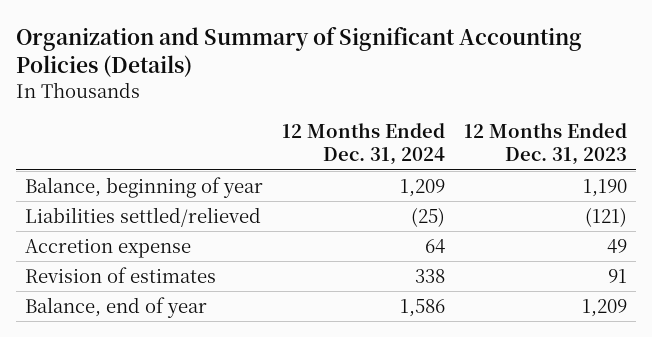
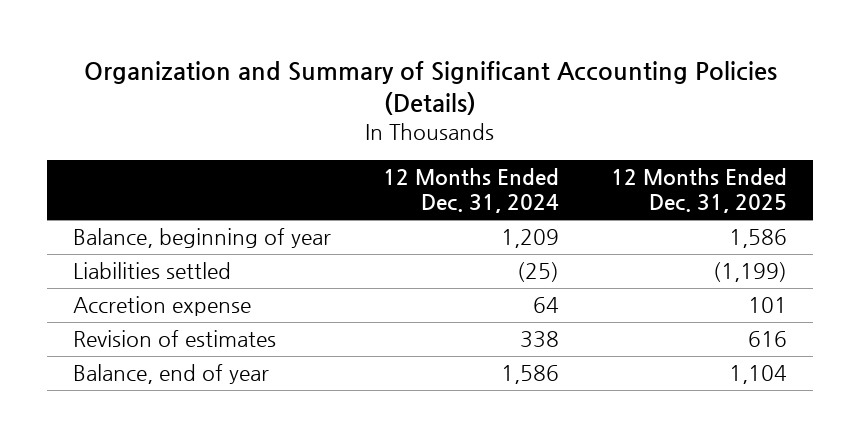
[463,123,627,166] 12 Months Ended Dec. 31, 2023 -> none
none -> [610,167,787,214] 12 Months Ended Dec. 31, 2025
[25,206,262,227] Liabilities settled/relieved -> [73,262,232,280] Liabilities settled

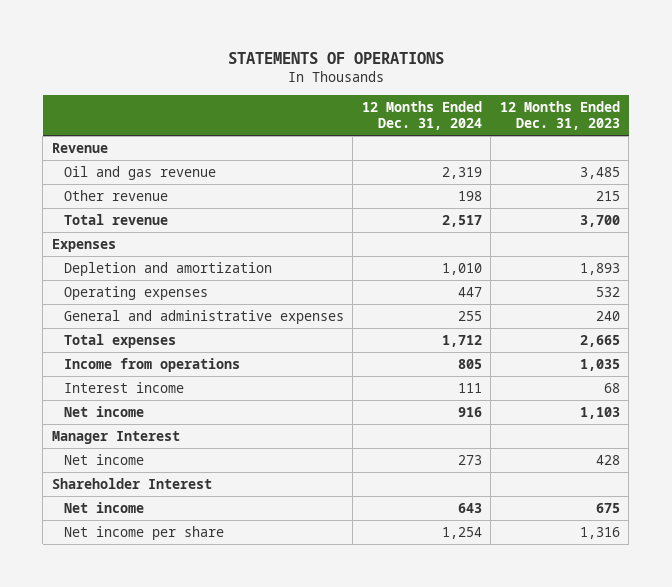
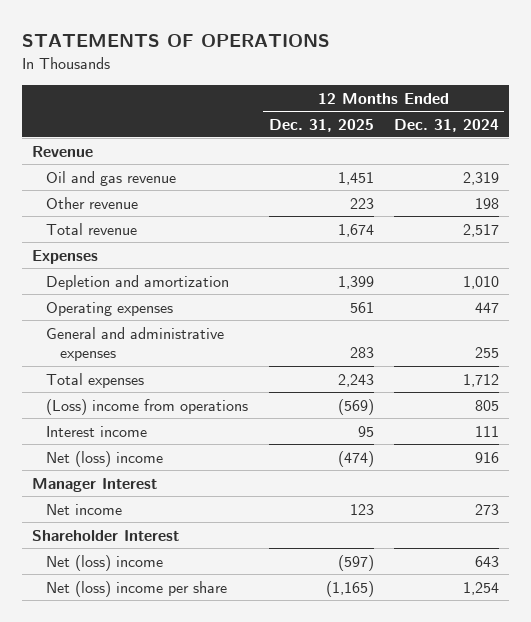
[499,101,620,131] 12 Months Ended Dec. 31, 2023 -> none
none -> [268,118,374,132] Dec. 31, 2025
[63,357,240,372] Income from operations -> [46,398,249,415] (Loss) income from operations
[63,405,144,417] Net income -> [46,450,164,467] Net (loss) income
[63,501,144,513] Net income -> [46,554,164,571] Net (loss) income
[63,525,224,540] Net income per share -> [46,580,228,597] Net (loss) income per share

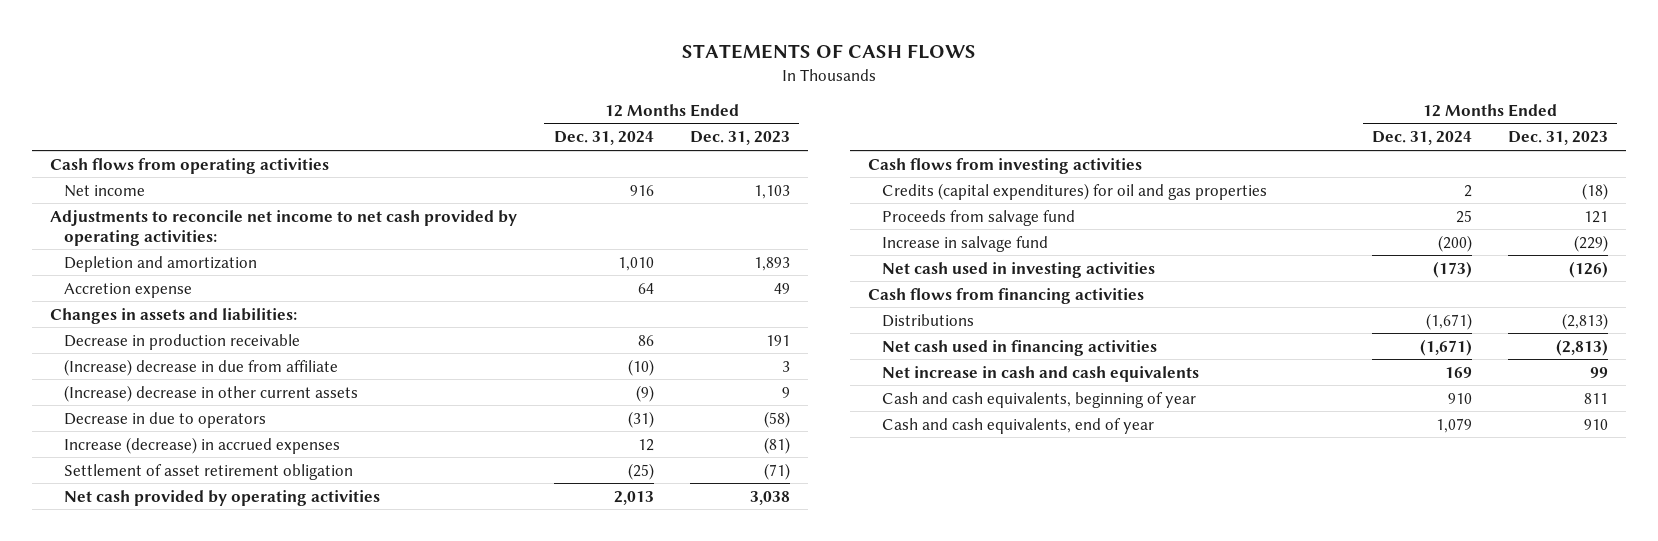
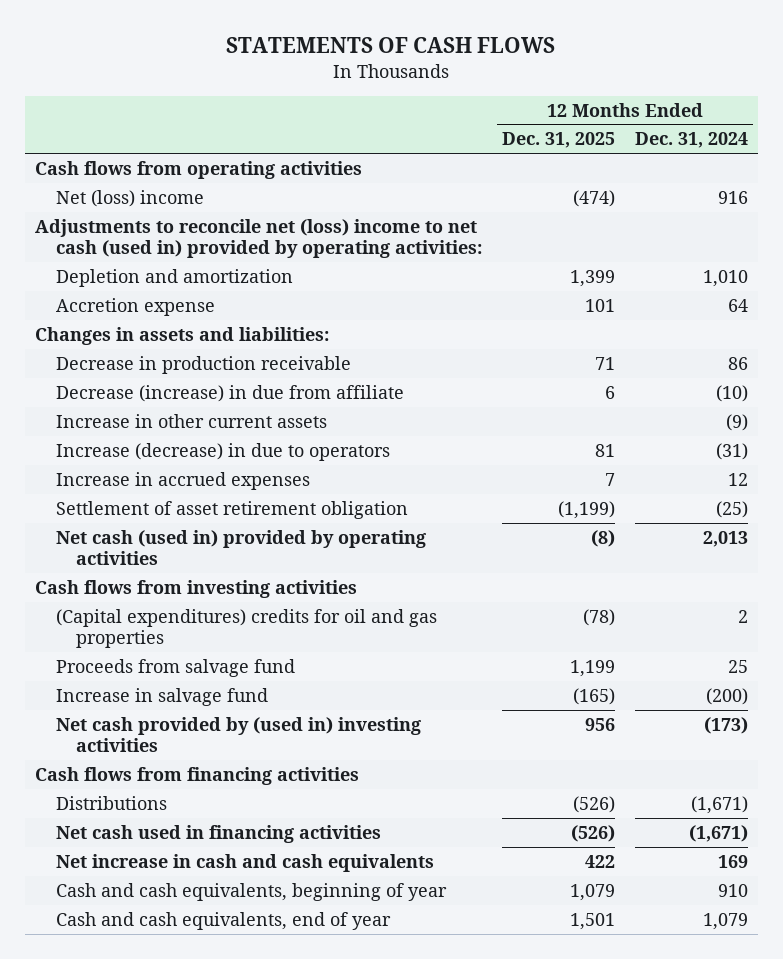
[689,131,790,146] Dec. 31, 2023 -> none
none -> [501,132,615,149] Dec. 31, 2025
[63,184,145,197] Net income -> [55,189,204,207] Net (loss) income
[50,209,518,246] Adjustments to reconcile net income to net cash provided by operating activities: -> [34,218,482,259] Adjustments to reconcile net (loss) income to net cash (used in) provided by operating activities:
[63,358,338,376] (Increase) decrease in due from affiliate -> [55,384,404,402] Decrease (increase) in due from affiliate
[63,384,358,402] (Increase) decrease in other current assets -> [55,413,327,428] Increase in other current assets
[63,411,266,428] Decrease in due to operators -> [55,442,390,461] Increase (decrease) in due to operators
[63,436,340,454] Increase (decrease) in accrued expenses -> [55,471,310,490] Increase in accrued expenses
[63,489,380,506] Net cash provided by operating activities -> [55,529,426,566] Net cash (used in) provided by operating activities
[881,182,1267,200] Credits (capital expenditures) for oil and gas properties -> [55,608,437,649] (Capital expenditures) credits for oil and gas properties
[881,261,1155,278] Net cash used in investing activities -> [55,716,421,753] Net cash provided by (used in) investing activities

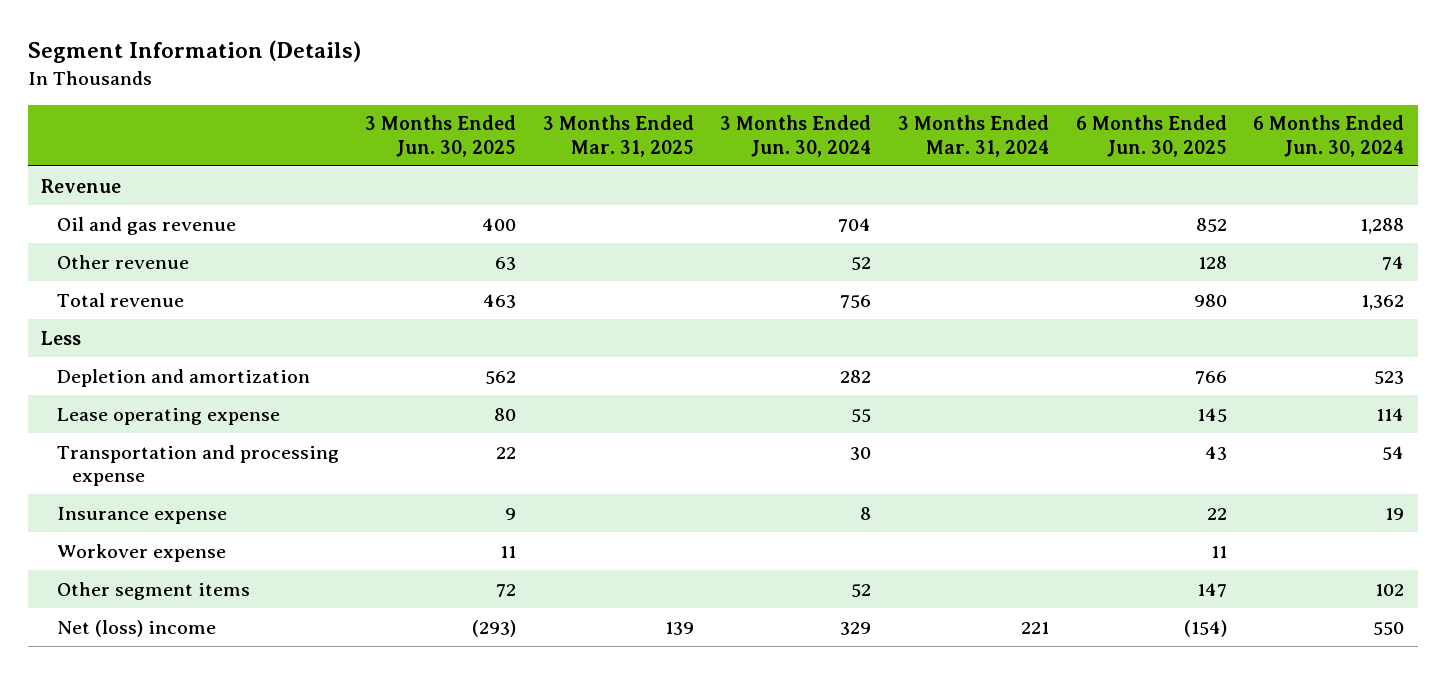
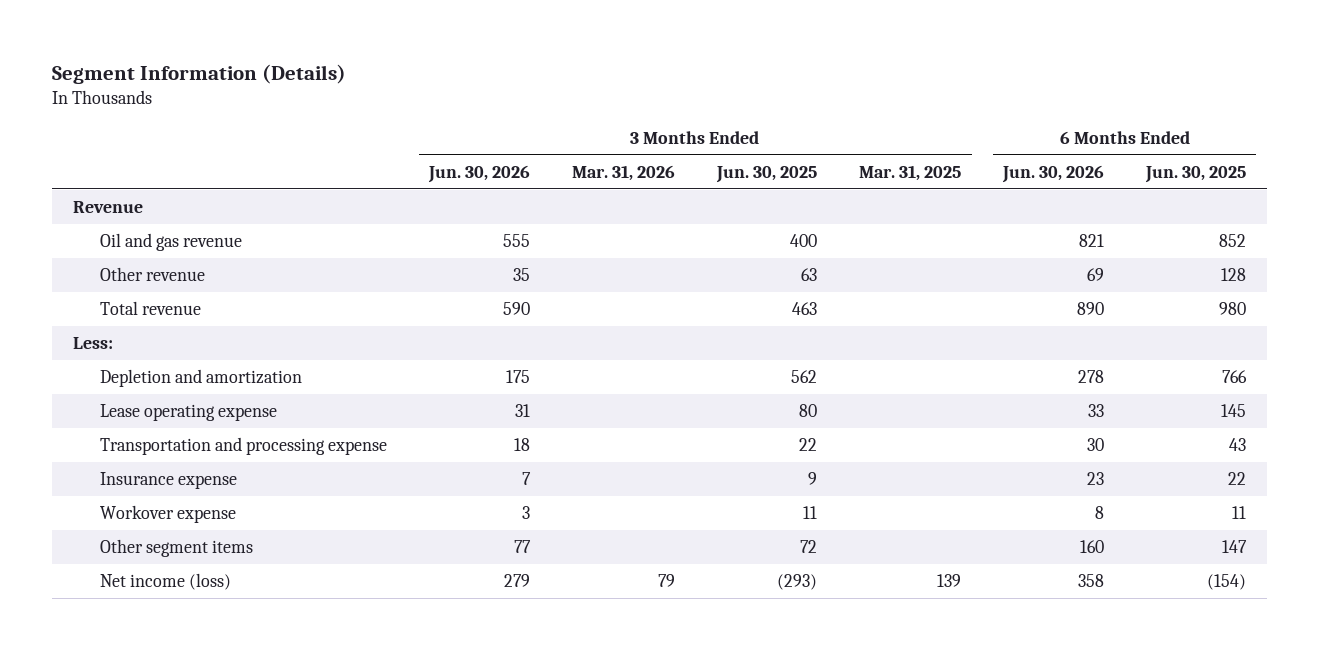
[720,115,872,158] 3 Months Ended Jun. 30, 2024 -> none
[898,115,1050,158] 3 Months Ended Mar. 31, 2024 -> none
[1253,115,1405,158] 6 Months Ended Jun. 30, 2024 -> none
none -> [428,164,531,183] Jun. 30, 2026
none -> [572,164,676,181] Mar. 31, 2026
none -> [1002,164,1105,183] Jun. 30, 2026
[41,330,82,345] Less -> [73,336,114,349] Less:
[56,619,216,637] Net (loss) income -> [100,572,232,590] Net income (loss)

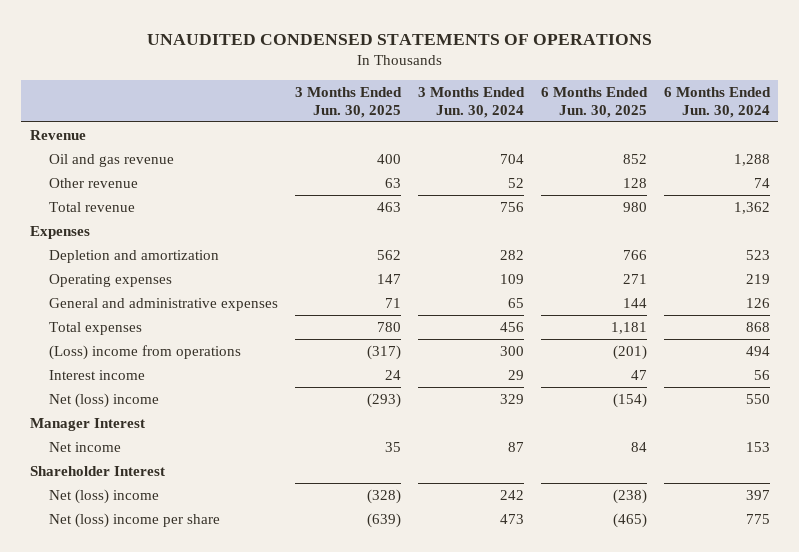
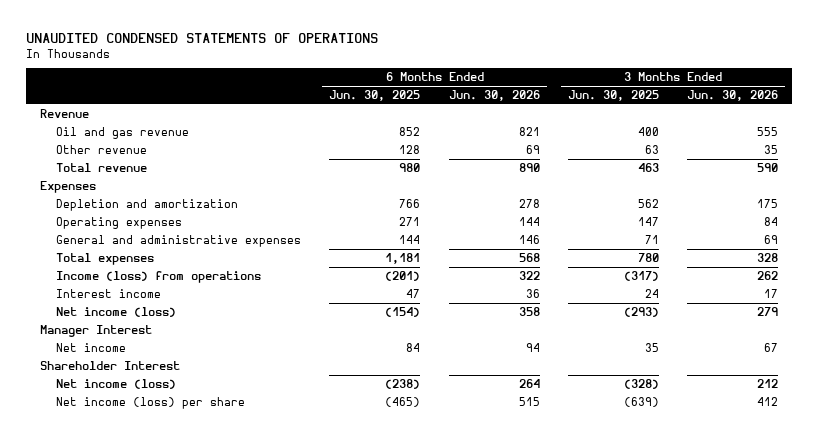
[417,87,525,118] 3 Months Ended Jun. 30, 2024 -> none
[663,87,771,118] 6 Months Ended Jun. 30, 2024 -> none
none -> [448,90,540,102] Jun. 30, 2026
none -> [687,90,779,102] Jun. 30, 2026
[49,344,242,360] (Loss) income from operations -> [56,270,262,283] Income (loss) from operations
[49,392,160,408] Net (loss) income -> [56,306,177,317] Net income (loss)
[49,488,160,504] Net (loss) income -> [56,378,177,389] Net income (loss)
[49,512,221,528] Net (loss) income per share -> [56,396,246,409] Net income (loss) per share

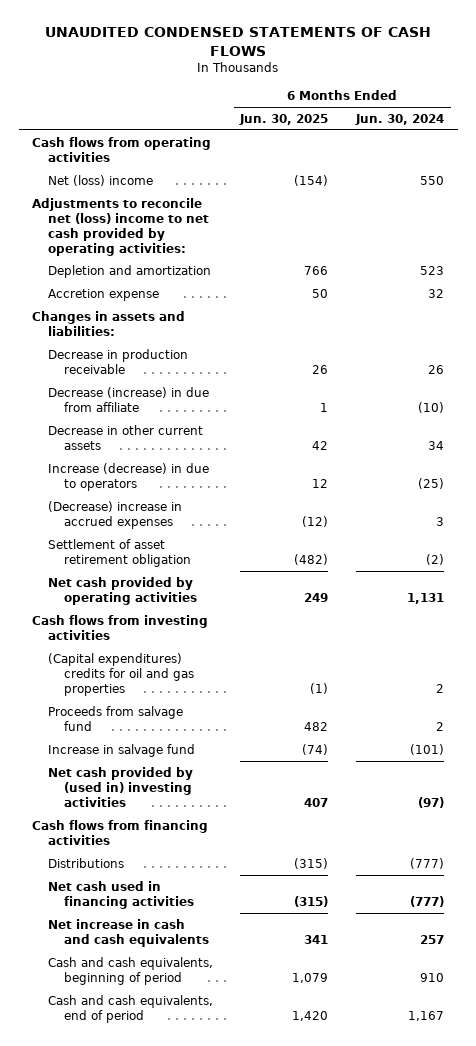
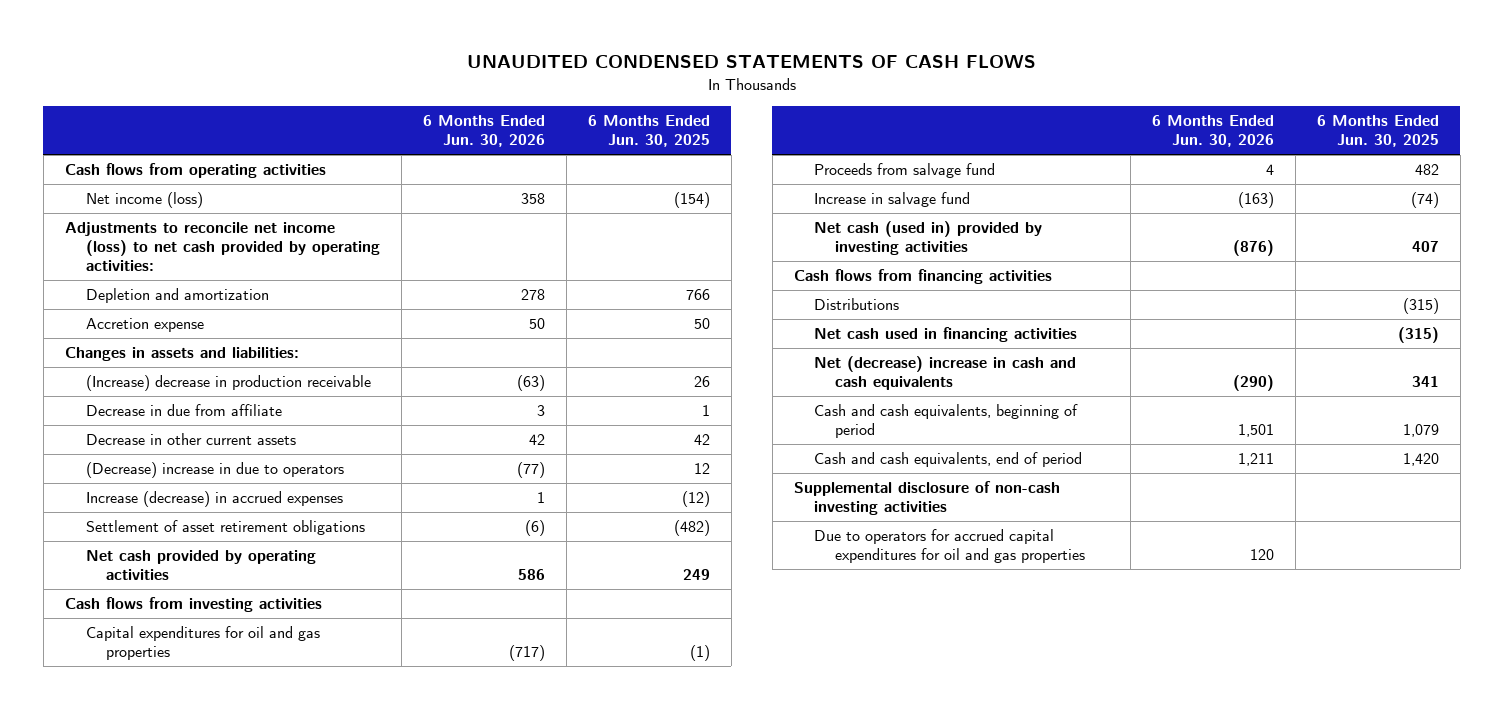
[354,113,444,125] Jun. 30, 2024 -> none
none -> [422,115,545,148] 6 Months Ended Jun. 30, 2026
[47,174,153,186] Net (loss) income -> [85,192,203,209] Net income (loss)
[32,197,209,256] Adjustments to reconcile net (loss) income to net cash provided by operating activities: -> [64,222,380,271] Adjustments to reconcile net income (loss) to net cash provided by operating activities:
[47,348,188,374] Decrease in production receivable -> [85,375,371,392] (Increase) decrease in production receivable
[47,386,209,412] Decrease (increase) in due from affiliate -> [85,404,282,417] Decrease in due from affiliate
[47,462,209,491] Increase (decrease) in due to operators -> [85,462,344,479] (Decrease) increase in due to operators
[47,500,182,529] (Decrease) increase in accrued expenses -> [85,491,343,508] Increase (decrease) in accrued expenses
[47,538,191,567] Settlement of asset retirement obligation -> [85,520,365,536] Settlement of asset retirement obligations
[47,652,194,696] (Capital expenditures) credits for oil and gas properties -> [85,626,320,660] Capital expenditures for oil and gas properties
[47,766,193,807] Net cash provided by (used in) investing activities -> [814,221,1043,255] Net cash (used in) provided by investing activities
[47,918,209,947] Net increase in cash and cash equivalents -> [814,356,1077,390] Net (decrease) increase in cash and cash equivalents
none -> [793,481,1060,515] Supplemental disclosure of non-cash investing activities
none -> [814,529,1086,563] Due to operators for accrued capital expenditures for oil and gas properties

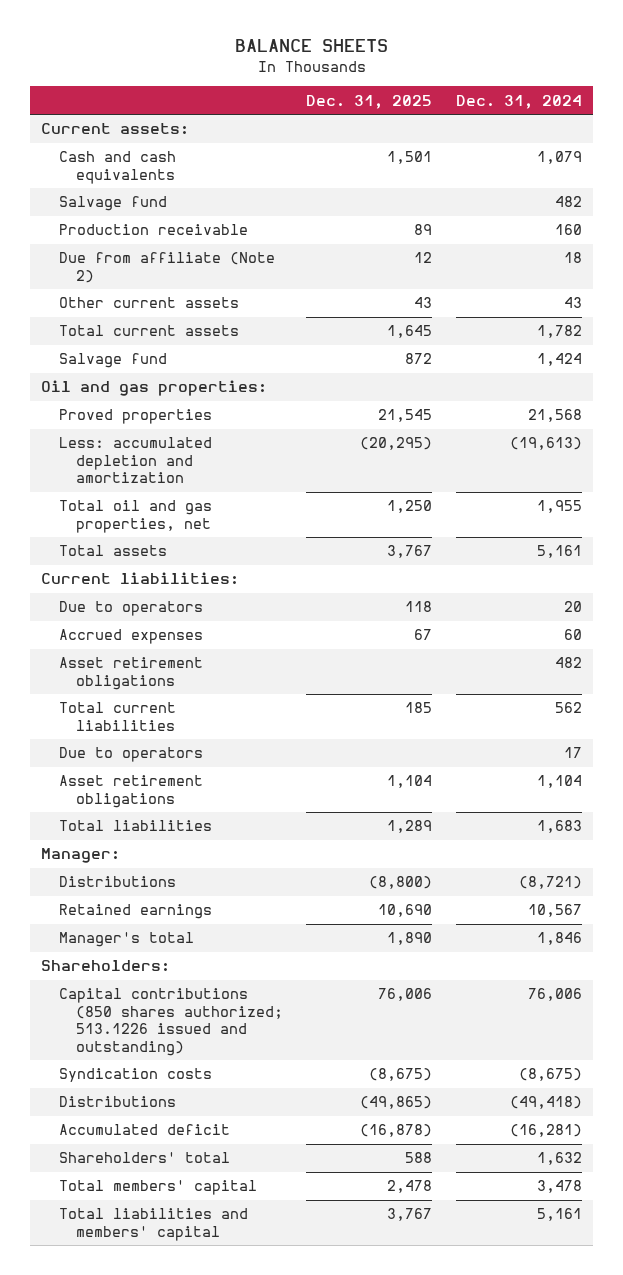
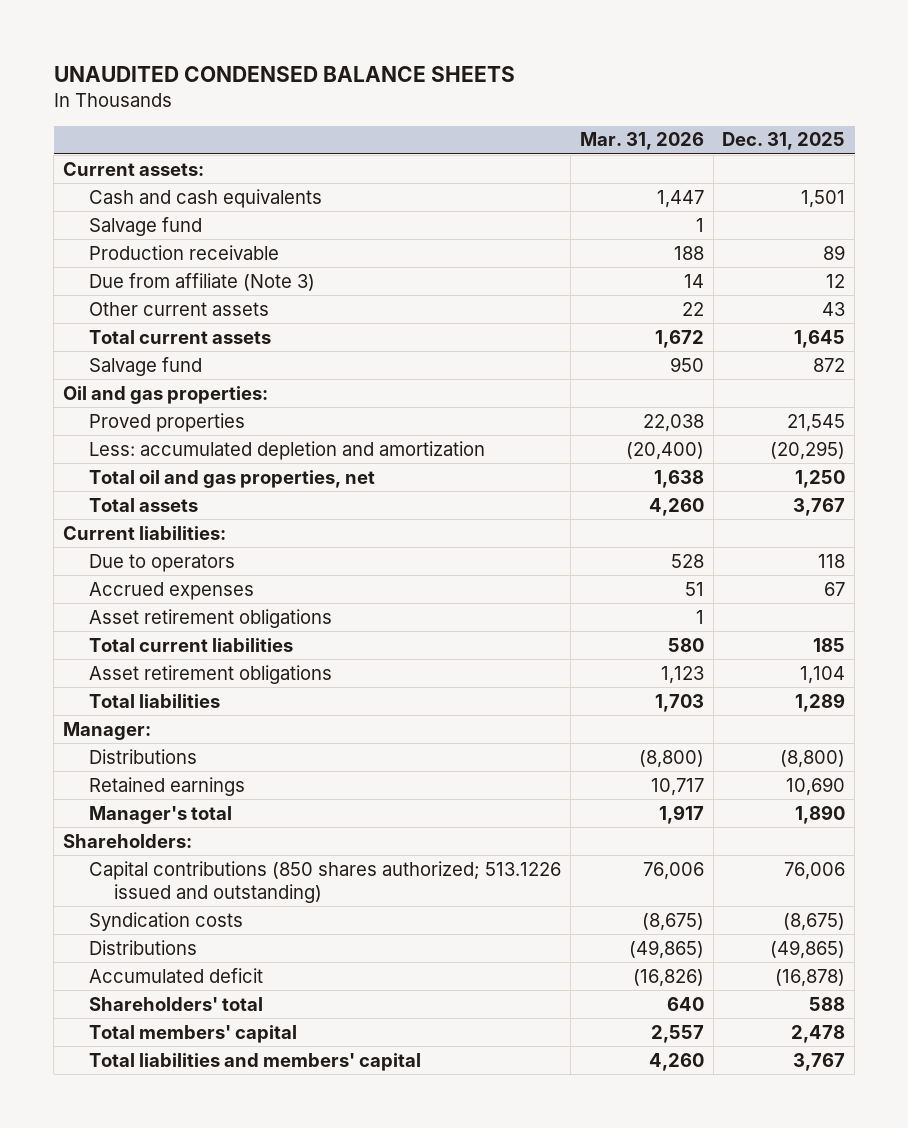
[234,39,388,53] BALANCE SHEETS -> [53,66,515,83] UNAUDITED CONDENSED BALANCE SHEETS
[455,94,582,109] Dec. 31, 2024 -> none
none -> [579,132,704,151] Mar. 31, 2026
[58,252,275,283] Due from affiliate (Note 2) -> [88,272,315,291] Due from affiliate (Note 3)
[58,747,203,763] Due to operators -> none

